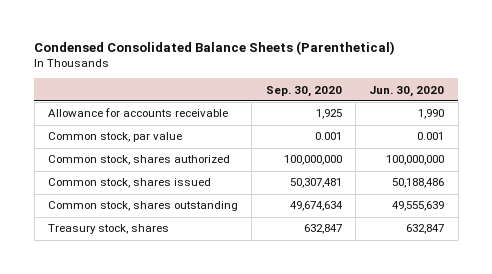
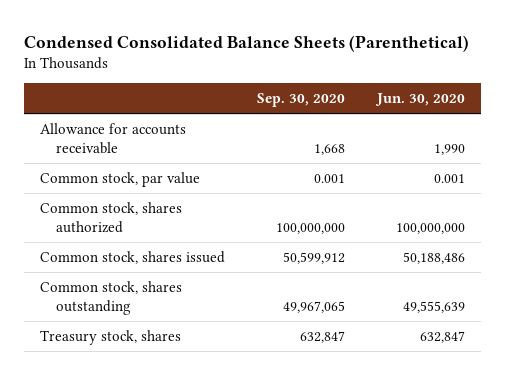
[315,109,342,120] 1,925 -> [313,143,345,155] 1,668
[289,178,342,189] 50,307,481 -> [282,251,345,264] 50,599,912
[289,201,343,212] 49,674,634 -> [282,300,345,313] 49,967,065

